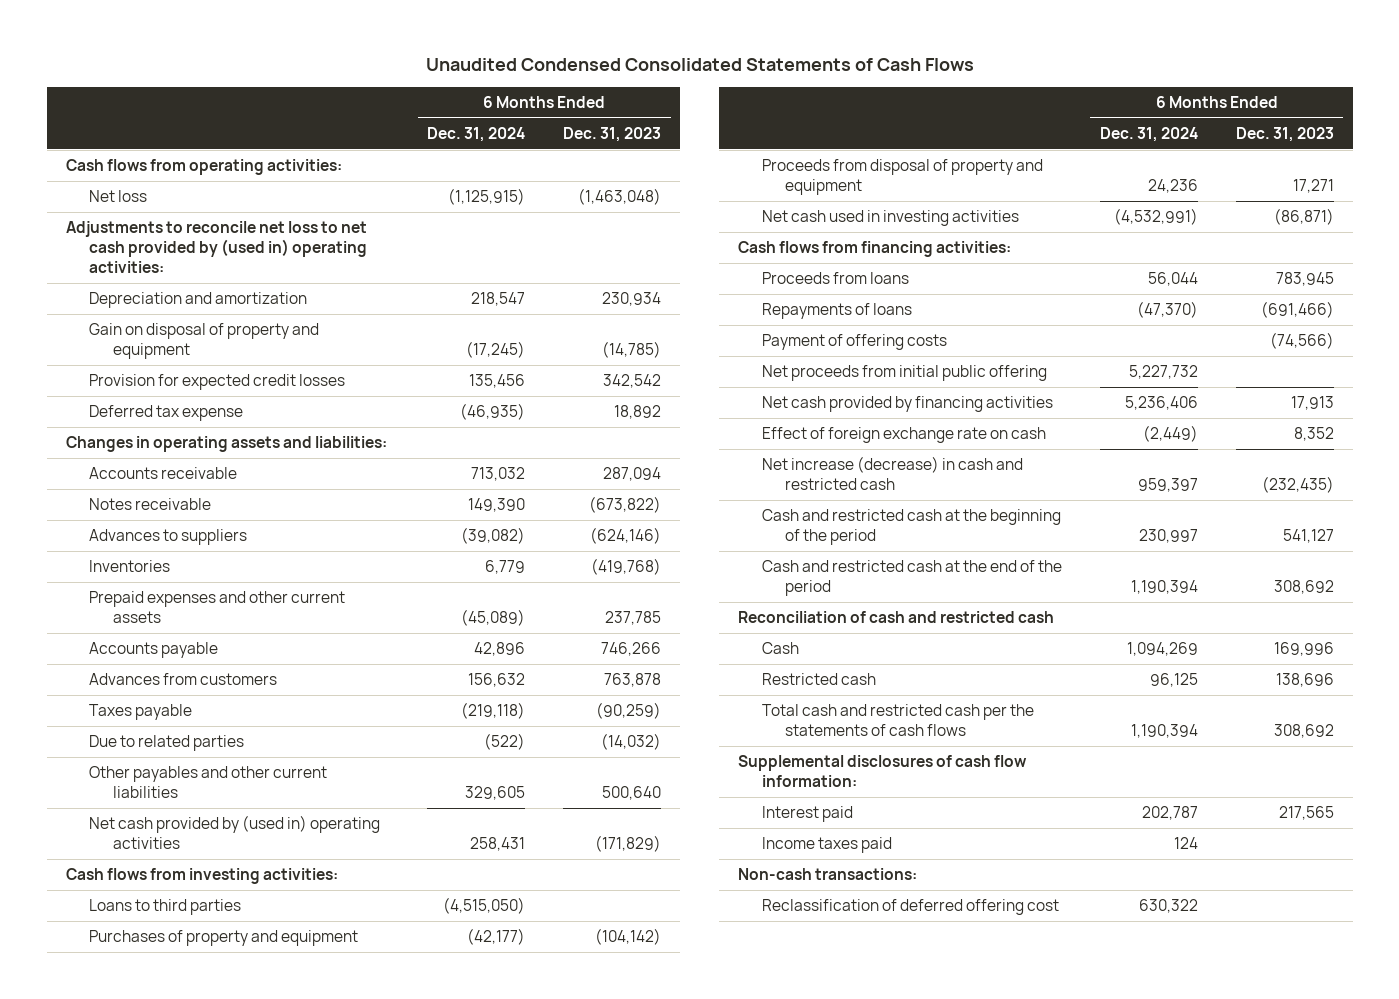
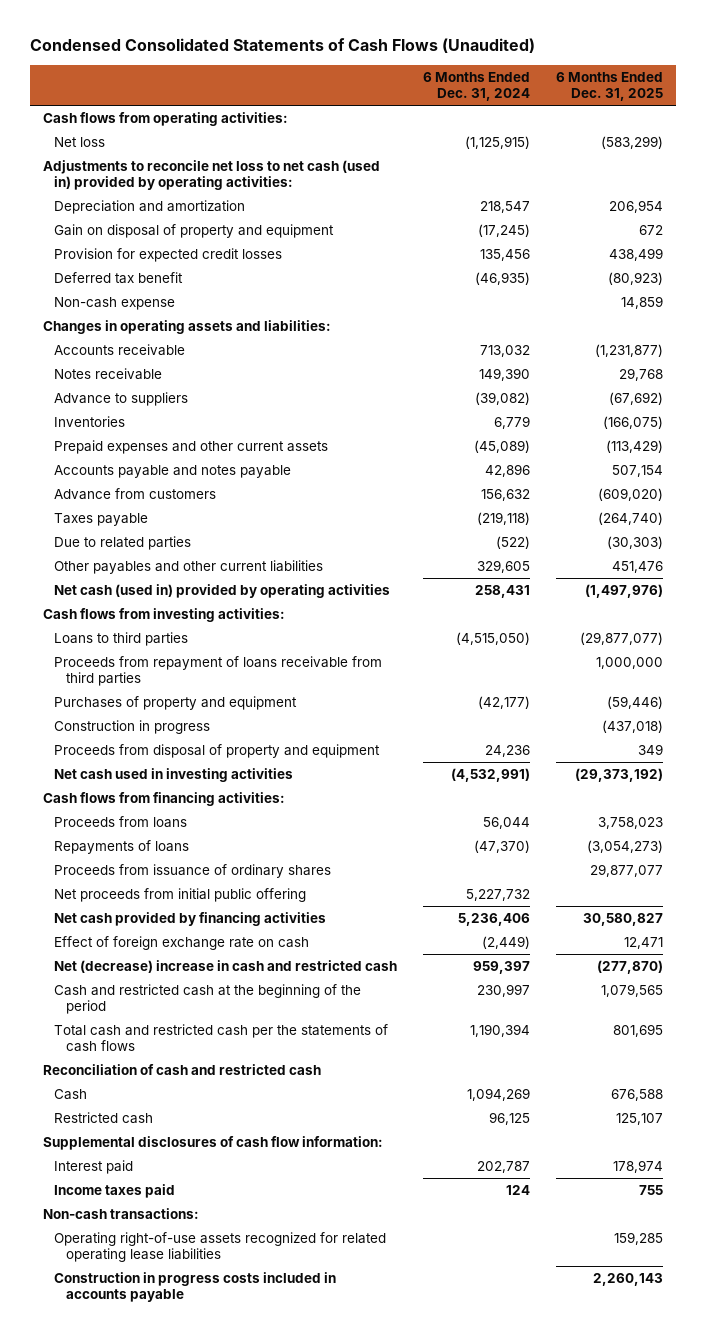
[425,58,974,72] Unaudited Condensed Consolidated Statements of Cash Flows -> [29,38,535,54] Condensed Consolidated Statements of Cash Flows (Unaudited)
[563,126,662,142] Dec. 31, 2023 -> none
none -> [556,71,664,102] 6 Months Ended Dec. 31, 2025
[65,221,368,274] Adjustments to reconcile net loss to net cash provided by (used in) operating activities: -> [42,160,380,191] Adjustments to reconcile net loss to net cash (used in) provided by operating activities:
[89,405,244,422] Deferred tax expense -> [54,272,184,285] Deferred tax benefit
none -> [54,297,176,311] Non-cash expense
[89,529,248,546] Advances to suppliers -> [54,392,189,407] Advance to suppliers
[89,642,219,659] Accounts payable -> [54,465,292,479] Accounts payable and notes payable
[89,673,278,686] Advances from customers -> [54,488,217,501] Advance from customers
[89,815,381,850] Net cash provided by (used in) operating activities -> [54,584,391,599] Net cash (used in) provided by operating activities
none -> [54,656,383,687] Proceeds from repayment of loans receivable from third parties
none -> [54,720,211,735] Construction in progress
[761,334,947,351] Payment of offering costs -> none
none -> [54,864,332,879] Proceeds from issuance of ordinary shares
[761,456,1023,491] Net increase (decrease) in cash and restricted cash -> [54,960,398,974] Net (decrease) increase in cash and restricted cash
[761,560,1062,597] Cash and restricted cash at the end of the period -> none
[761,704,1034,737] Total cash and restricted cash per the statements of cash flows -> [54,1024,389,1053] Total cash and restricted cash per the statements of cash flows
[761,899,1059,916] Reclassification of deferred offering cost -> none
none -> [54,1232,387,1263] Operating right-of-use assets recognized for related operating lease liabilities
none -> [54,1272,337,1303] Construction in progress costs included in accounts payable

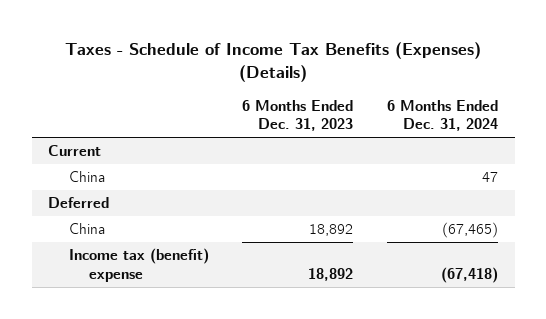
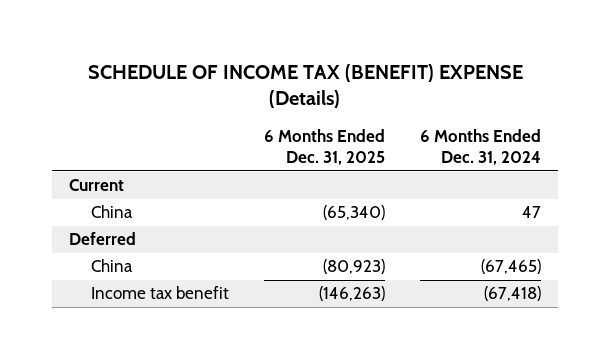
[65,41,482,82] Taxes - Schedule of Income Tax Benefits (Expenses) (Details) -> [87,63,523,109] SCHEDULE OF INCOME TAX (BENEFIT) EXPENSE (Details)
[242,99,354,132] 6 Months Ended Dec. 31, 2023 -> none
none -> [263,129,385,166] 6 Months Ended Dec. 31, 2025
[68,248,209,282] Income tax (benefit) expense -> [90,286,229,300] Income tax benefit

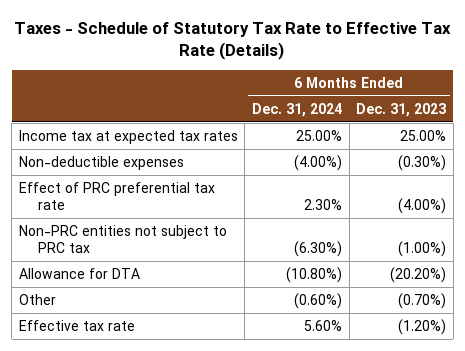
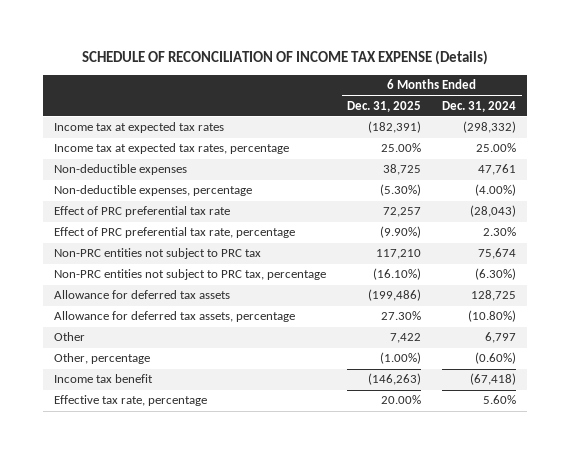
[14,21,452,60] Taxes - Schedule of Statutory Tax Rate to Effective Tax Rate (Details) -> [81,50,488,66] SCHEDULE OF RECONCILIATION OF INCOME TAX EXPENSE (Details)
[356,102,447,117] Dec. 31, 2023 -> none
none -> [346,100,421,112] Dec. 31, 2025
[295,129,342,141] 25.00% -> [463,121,517,134] (298,332)
none -> [53,143,289,155] Income tax at expected tax rates, percentage
[293,154,342,171] (4.00%) -> [478,164,517,176] 47,761
none -> [53,185,252,197] Non-deductible expenses, percentage
[303,198,342,210] 2.30% -> [470,205,517,218] (28,043)
none -> [53,227,295,239] Effect of PRC preferential tax rate, percentage
[293,240,342,257] (6.30%) -> [478,248,517,260] 75,674
none -> [53,269,326,281] Non-PRC entities not subject to PRC tax, percentage
none -> [53,290,230,300] Allowance for deferred tax assets
[18,267,140,279] Allowance for DTA -> [53,311,295,323] Allowance for deferred tax assets, percentage
[293,292,342,309] (0.60%) -> [485,332,517,344] 6,797
none -> [53,353,150,365] Other, percentage
none -> [53,374,153,384] Income tax benefit
[18,319,135,331] Effective tax rate -> [53,395,207,407] Effective tax rate, percentage

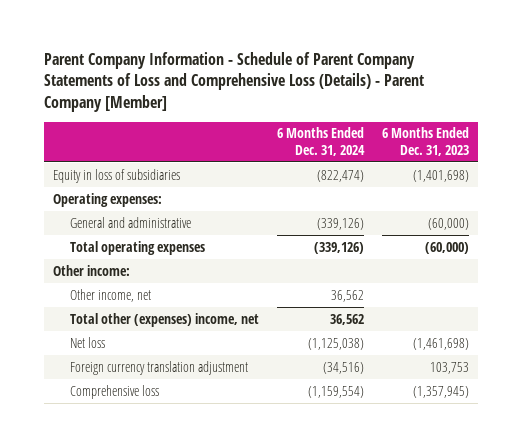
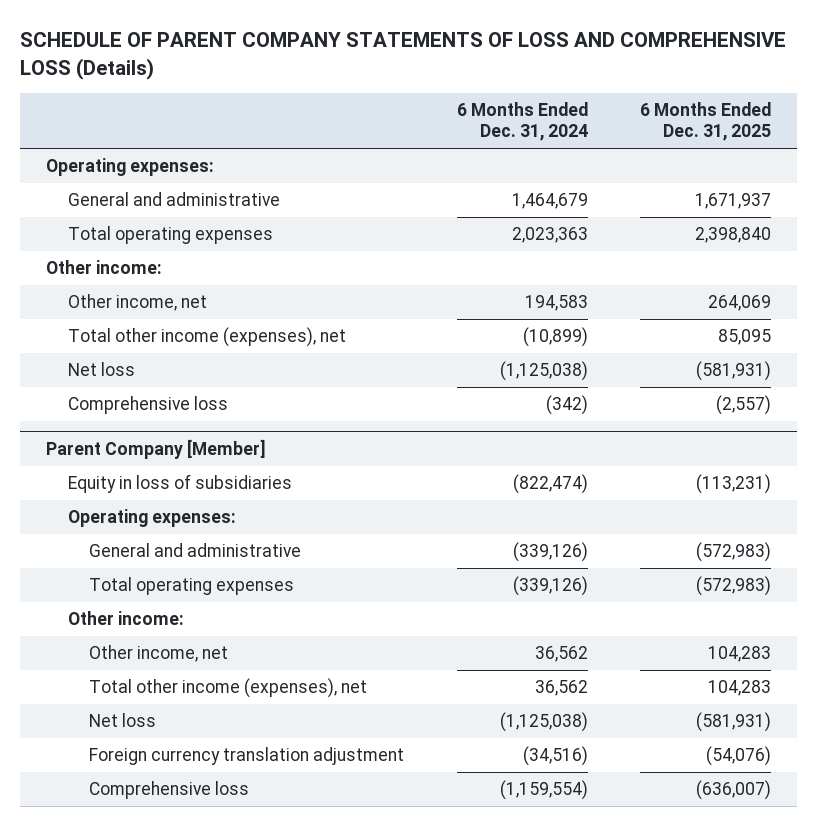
[43,52,424,112] Parent Company Information - Schedule of Parent Company Statements of Loss and Comprehensive Loss (Details) - Parent Company [Member] -> [19,32,786,80] SCHEDULE OF PARENT COMPANY STATEMENTS OF LOSS AND COMPREHENSIVE LOSS (Details)
[381,127,469,156] 6 Months Ended Dec. 31, 2023 -> none
none -> [640,102,772,142] 6 Months Ended Dec. 31, 2025
none -> [46,158,215,177] Operating expenses:
none -> [67,192,280,207] General and administrative
none -> [67,226,273,245] Total operating expenses
none -> [46,260,163,275] Other income:
none -> [67,294,207,312] Other income, net
none -> [67,327,346,348] Total other income (expenses), net
none -> [67,362,135,377] Net loss
none -> [67,396,228,415] Comprehensive loss
none -> [46,439,267,460] Parent Company [Member]
[69,312,259,327] Total other (expenses) income, net -> [89,678,368,699] Total other income (expenses), net

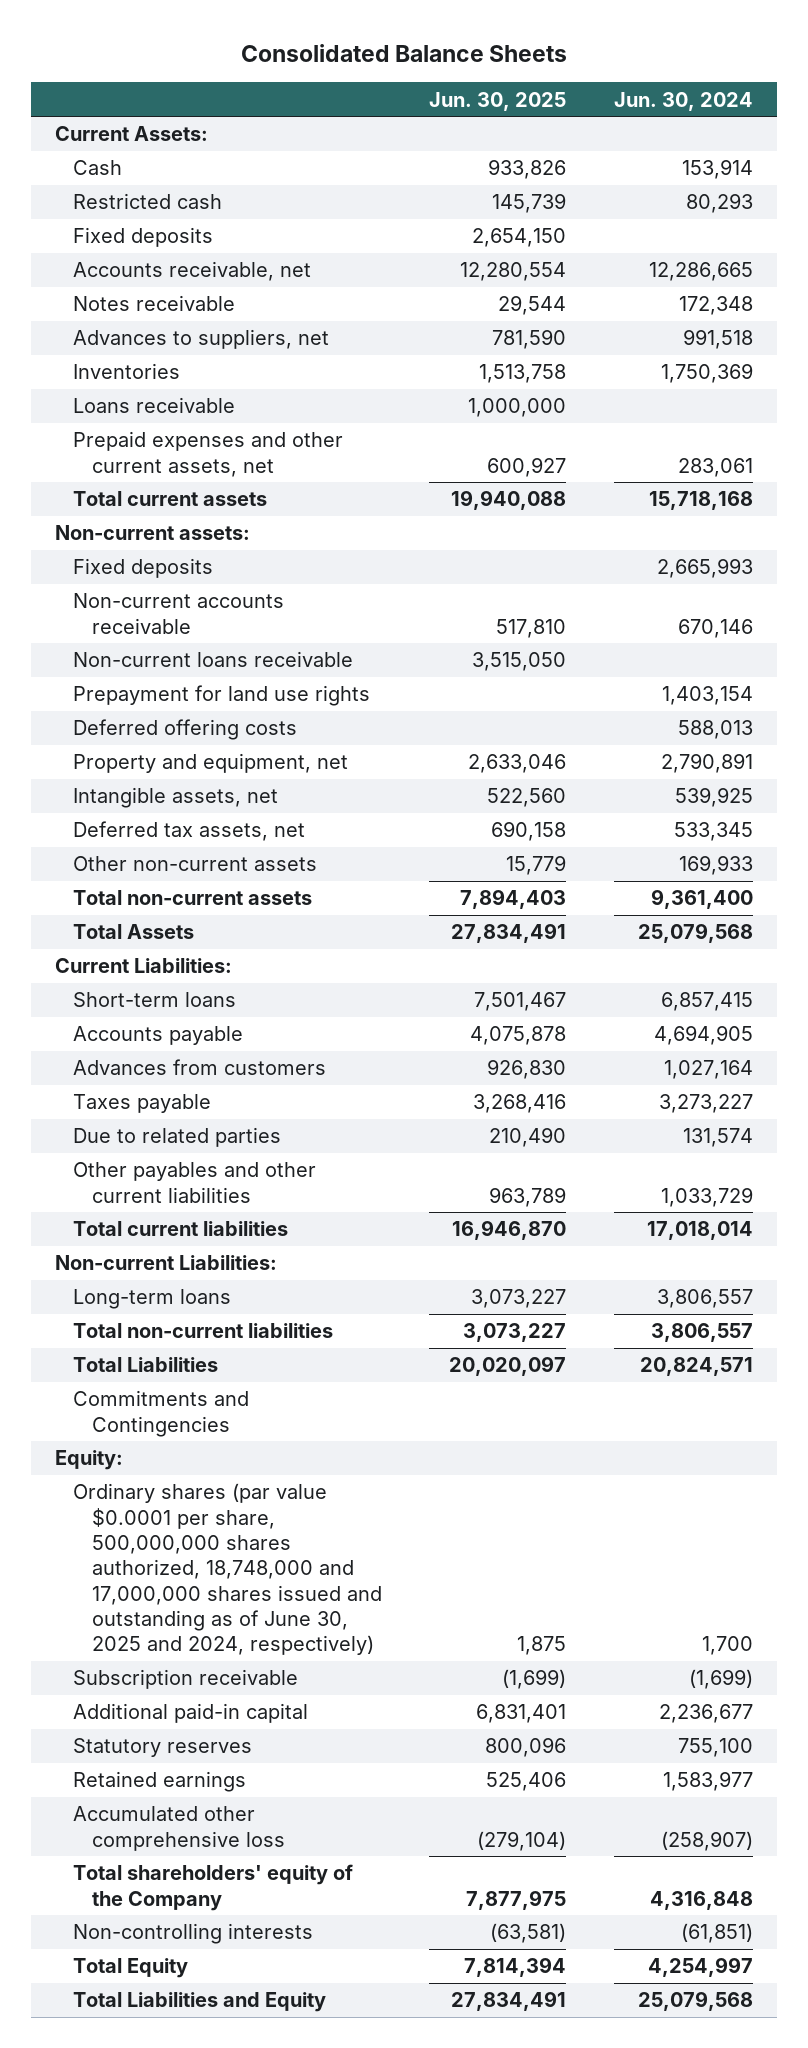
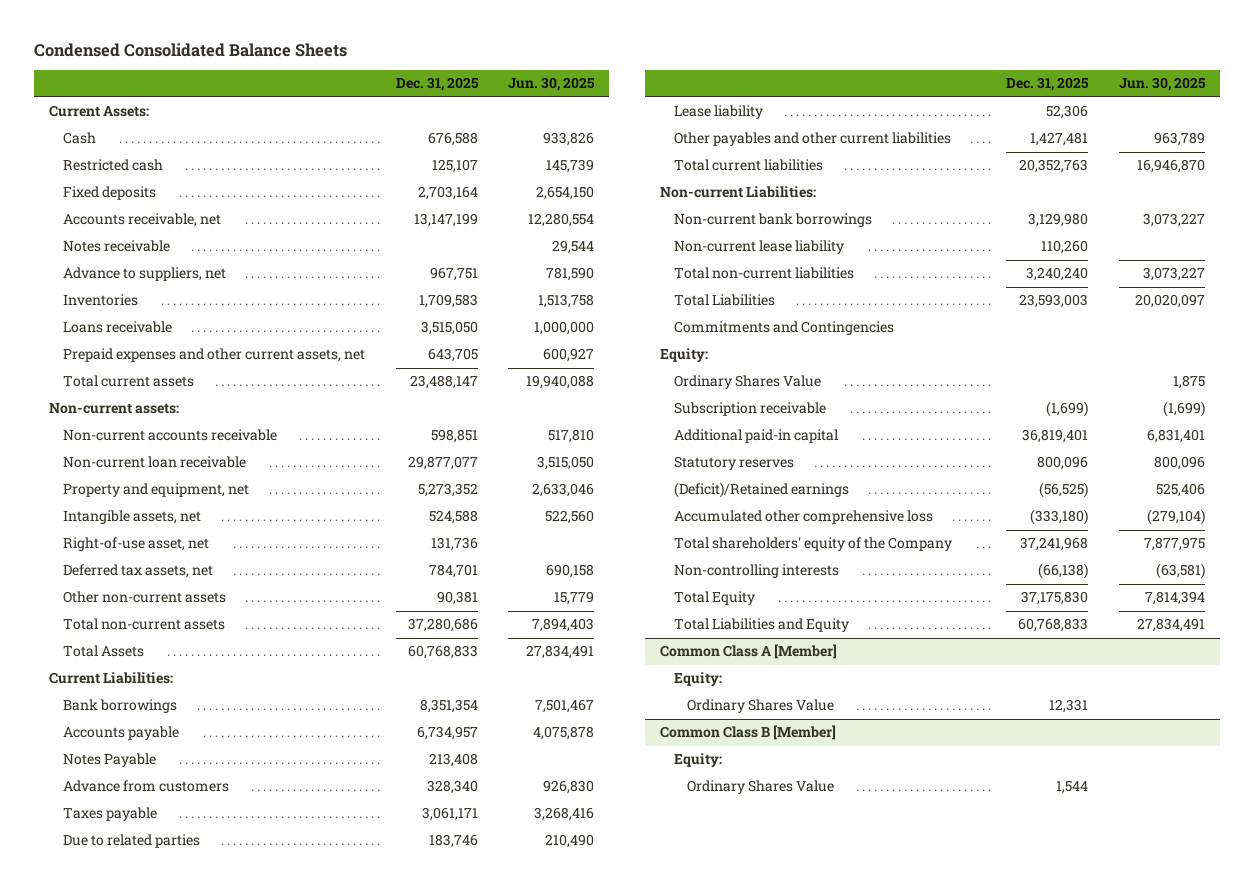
[240,44,567,63] Consolidated Balance Sheets -> [33,42,347,57] Condensed Consolidated Balance Sheets
[613,91,753,111] Jun. 30, 2024 -> none
none -> [395,77,479,92] Dec. 31, 2025
[73,329,330,350] Advances to suppliers, net -> [63,267,227,282] Advance to suppliers, net
[73,558,214,579] Fixed deposits -> none
[73,685,371,707] Prepayment for land use rights -> none
[73,719,298,741] Deferred offering costs -> none
[73,651,354,668] Non-current loans receivable -> [63,456,247,469] Non-current loan receivable
none -> [63,537,210,552] Right-of-use asset, net
[73,992,237,1008] Short-term loans -> [63,699,178,714] Bank borrowings
none -> [63,753,157,768] Notes Payable
[73,1059,327,1076] Advances from customers -> [63,780,230,793] Advance from customers
none -> [673,105,763,120] Lease liability
[73,1289,232,1310] Long-term loans -> [673,213,872,228] Non-current bank borrowings
none -> [673,240,844,255] Non-current lease liability
[73,1483,382,1656] Ordinary shares (par value $0.0001 per share, 500,000,000 shares authorized, 18,748,000 and 17,000,000 shares issued and outstanding as of June 30, 2025 and 2024, respectively) -> [673,375,821,390] Ordinary Shares Value
[73,1771,247,1793] Retained earnings -> [673,482,849,499] (Deficit)/Retained earnings
none -> [659,644,837,660] Common Class A [Member]
none -> [673,672,722,687] Equity:
none -> [687,699,835,714] Ordinary Shares Value
none -> [659,725,836,741] Common Class B [Member]
none -> [673,753,722,768] Equity:
none -> [687,780,835,795] Ordinary Shares Value

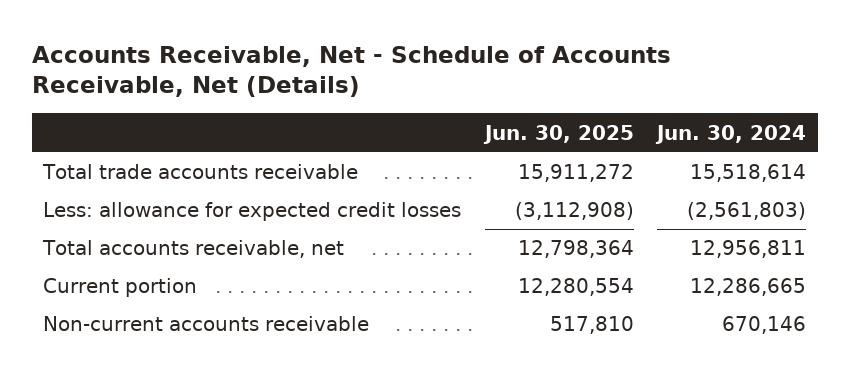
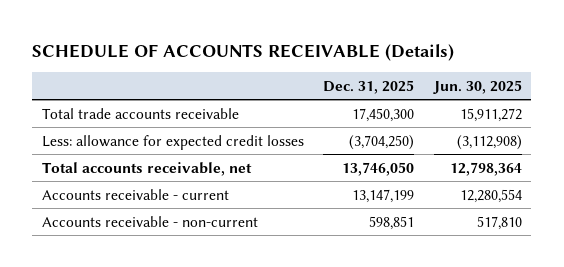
[31,45,671,98] Accounts Receivable, Net - Schedule of Accounts Receivable, Net (Details) -> [32,43,455,61] SCHEDULE OF ACCOUNTS RECEIVABLE (Details)
[654,124,806,144] Jun. 30, 2024 -> none
none -> [323,79,415,94] Dec. 31, 2025
[43,278,198,298] Current portion -> [41,188,229,200] Accounts receivable - current
[43,316,370,332] Non-current accounts receivable -> [41,215,258,227] Accounts receivable - non-current

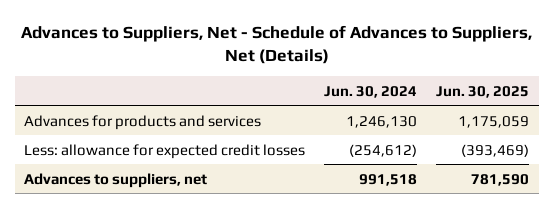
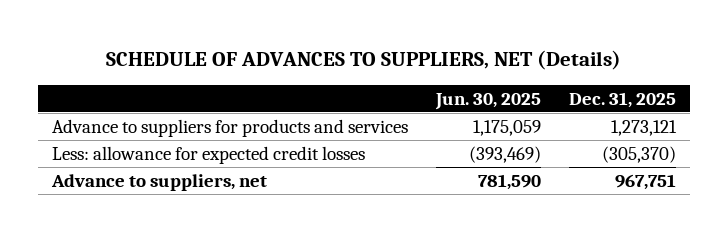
[20,25,532,65] Advances to Suppliers, Net - Schedule of Advances to Suppliers, Net (Details) -> [105,50,621,71] SCHEDULE OF ADVANCES TO SUPPLIERS, NET (Details)
[324,85,418,98] Jun. 30, 2024 -> none
none -> [568,91,676,108] Dec. 31, 2025
[24,114,262,130] Advances for products and services -> [51,118,408,137] Advance to suppliers for products and services
[24,172,208,188] Advances to suppliers, net -> [50,173,267,191] Advance to suppliers, net

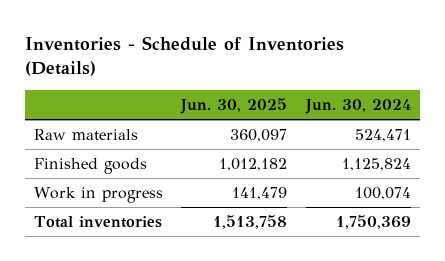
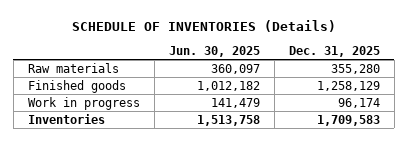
[25,35,345,76] Inventories - Schedule of Inventories (Details) -> [71,19,336,32] SCHEDULE OF INVENTORIES (Details)
[304,98,411,114] Jun. 30, 2024 -> none
none -> [288,45,380,57] Dec. 31, 2025
[34,216,163,229] Total inventories -> [27,113,105,124] Inventories

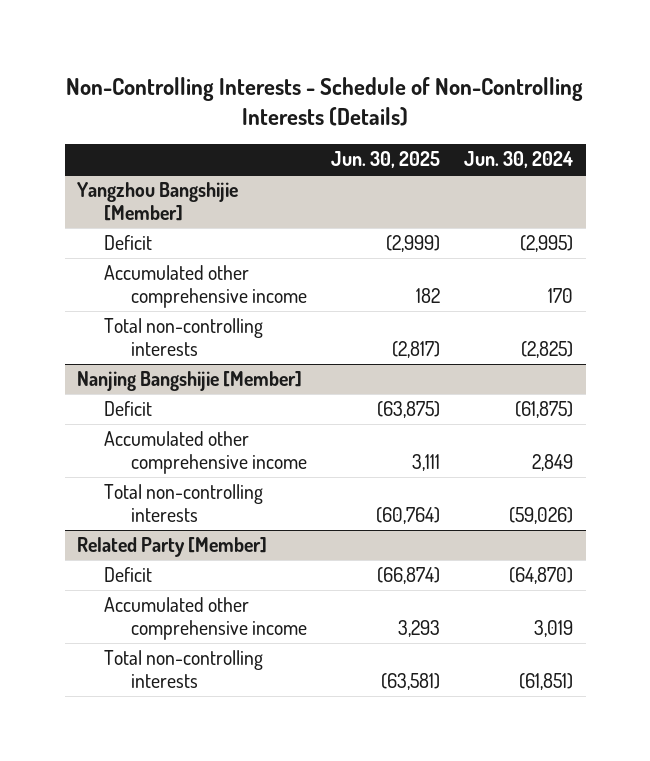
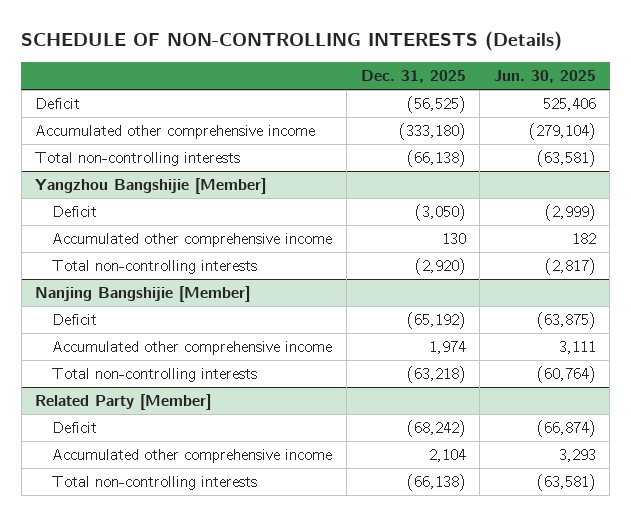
[66,76,584,127] Non-Controlling Interests - Schedule of Non-Controlling Interests (Details) -> [21,30,563,51] SCHEDULE OF NON-CONTROLLING INTERESTS (Details)
[464,151,574,169] Jun. 30, 2024 -> none
none -> [360,69,466,83] Dec. 31, 2025
none -> [35,98,81,110] Deficit
none -> [35,125,316,140] Accumulated other comprehensive income
none -> [35,152,241,167] Total non-controlling interests

